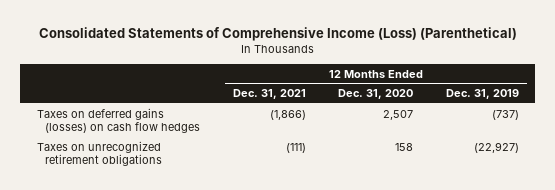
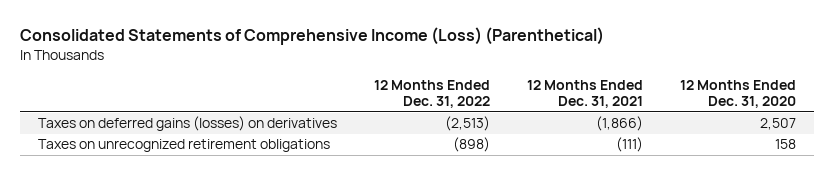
[445,89,519,100] Dec. 31, 2019 -> none
none -> [374,79,491,109] 12 Months Ended Dec. 31, 2022
[36,107,201,134] Taxes on deferred gains (losses) on cash flow hedges -> [38,116,338,132] Taxes on deferred gains (losses) on derivatives

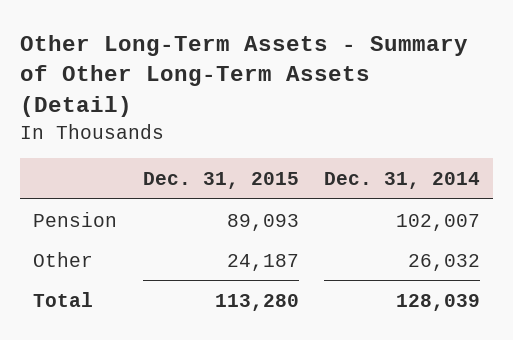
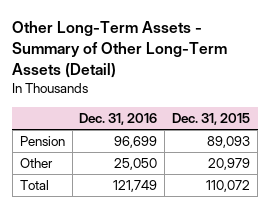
[324,171,481,189] Dec. 31, 2014 -> none
none -> [79,113,158,126] Dec. 31, 2016
[226,253,299,271] 24,187 -> [208,158,251,171] 20,979
[214,293,299,311] 113,280 -> [206,180,251,193] 110,072

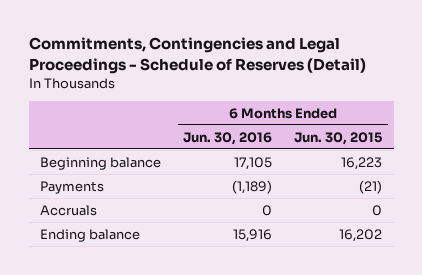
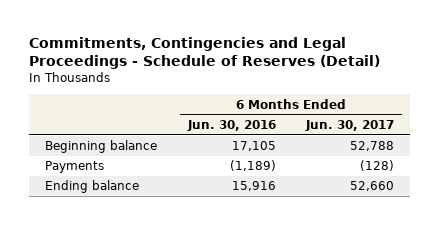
[294,131,383,145] Jun. 30, 2015 -> none
none -> [305,119,395,131] Jun. 30, 2017
[40,204,98,216] Accruals -> none

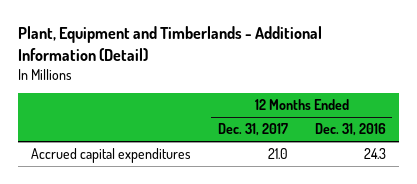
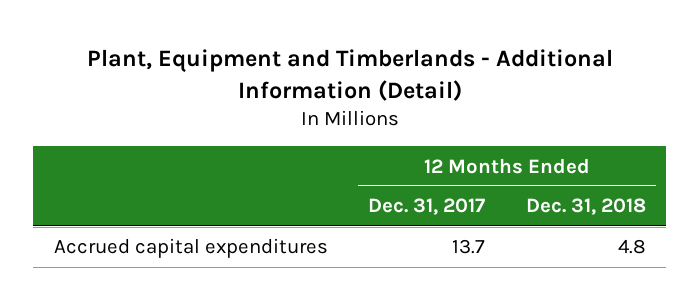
[314,123,386,137] Dec. 31, 2016 -> none
none -> [525,198,646,216] Dec. 31, 2018
[267,148,288,160] 21.0 -> [452,239,486,255] 13.7

